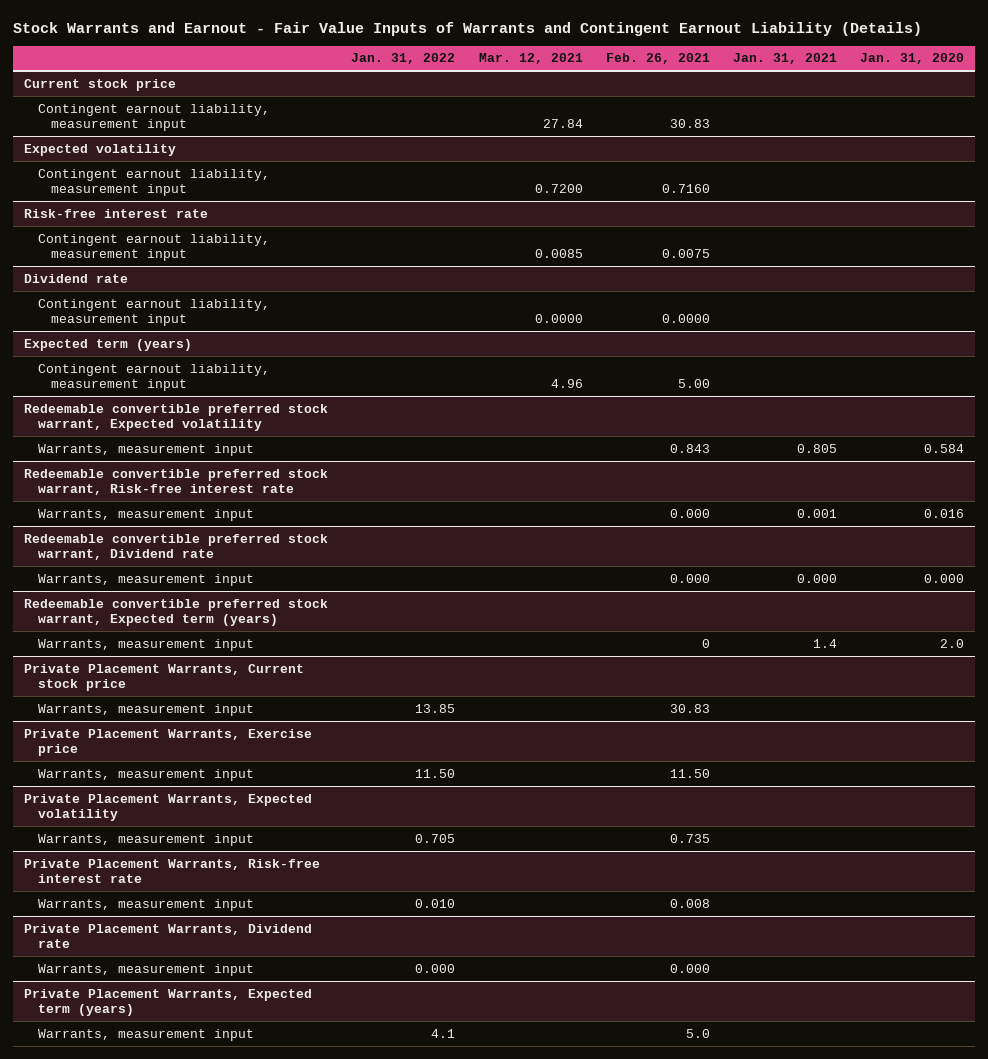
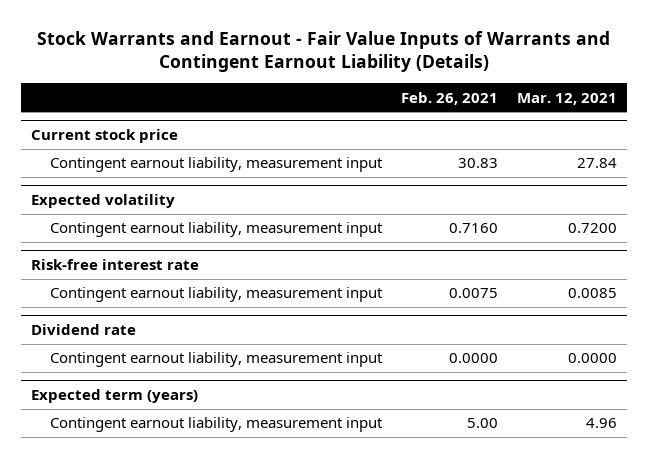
[351,53,456,65] Jan. 31, 2022 -> none
[732,53,837,65] Jan. 31, 2021 -> none
[859,53,964,65] Jan. 31, 2020 -> none
[24,403,329,432] Redeemable convertible preferred stock warrant, Expected volatility -> none
[37,443,254,456] Warrants, measurement input -> none
[24,468,329,496] Redeemable convertible preferred stock warrant, Risk-free interest rate -> none
[37,508,254,521] Warrants, measurement input -> none
[24,533,329,561] Redeemable convertible preferred stock warrant, Dividend rate -> none
[37,573,254,586] Warrants, measurement input -> none
[24,598,329,627] Redeemable convertible preferred stock warrant, Expected term (years) -> none
[37,638,254,651] Warrants, measurement input -> none
[24,663,305,692] Private Placement Warrants, Current stock price -> none
[37,703,254,716] Warrants, measurement input -> none
[24,728,313,757] Private Placement Warrants, Exercise price -> none
[37,768,254,781] Warrants, measurement input -> none
[24,793,313,822] Private Placement Warrants, Expected volatility -> none
[37,833,254,846] Warrants, measurement input -> none
[24,858,321,884] Private Placement Warrants, Risk-free interest rate -> none
[37,898,254,911] Warrants, measurement input -> none
[24,923,313,949] Private Placement Warrants, Dividend rate -> none
[37,963,254,976] Warrants, measurement input -> none
[24,988,313,1017] Private Placement Warrants, Expected term (years) -> none
[37,1028,254,1041] Warrants, measurement input -> none

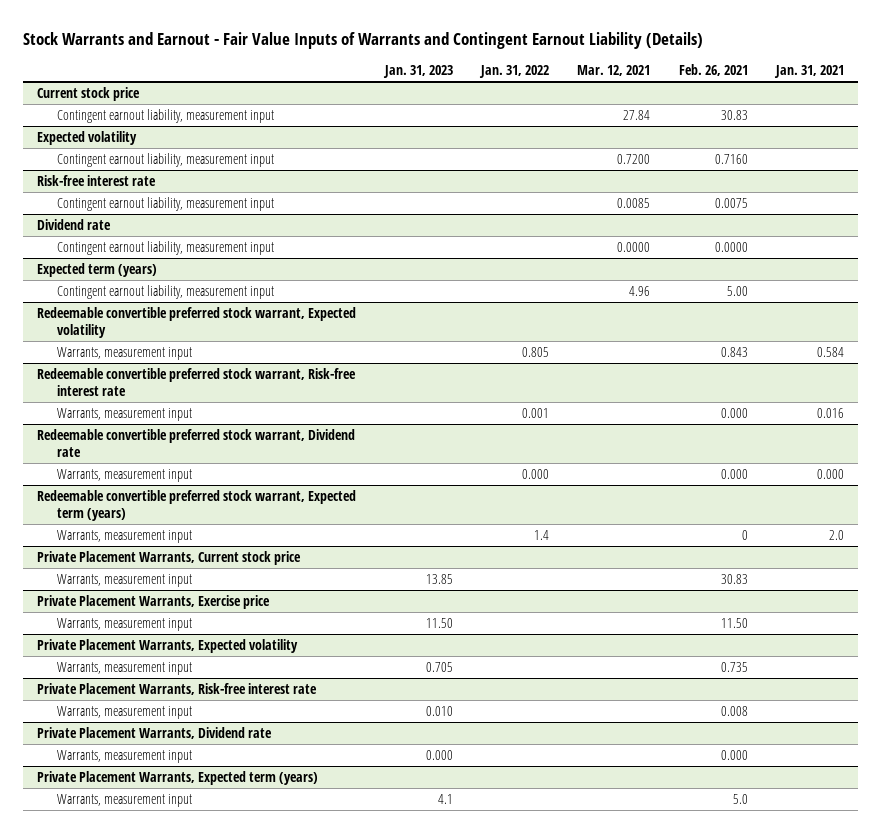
none -> [382,65,453,79] Jan. 31, 2023
none -> [479,65,550,79] Jan. 31, 2022
none -> [774,65,845,79] Jan. 31, 2021
none -> [37,307,357,339] Redeemable convertible preferred stock warrant, Expected volatility
none -> [57,347,193,361] Warrants, measurement input
none -> [37,368,357,397] Redeemable convertible preferred stock warrant, Risk-free interest rate
none -> [57,408,193,422] Warrants, measurement input
none -> [37,429,356,458] Redeemable convertible preferred stock warrant, Dividend rate
none -> [57,469,193,483] Warrants, measurement input
none -> [37,490,357,522] Redeemable convertible preferred stock warrant, Expected term (years)
none -> [57,530,193,544] Warrants, measurement input
none -> [37,551,302,566] Private Placement Warrants, Current stock price
none -> [57,574,193,588] Warrants, measurement input
none -> [37,595,271,610] Private Placement Warrants, Exercise price
none -> [57,618,193,632] Warrants, measurement input
none -> [37,639,299,654] Private Placement Warrants, Expected volatility
none -> [57,662,193,676] Warrants, measurement input
none -> [37,683,318,696] Private Placement Warrants, Risk-free interest rate
none -> [57,706,193,720] Warrants, measurement input
none -> [37,727,273,740] Private Placement Warrants, Dividend rate
none -> [57,750,193,764] Warrants, measurement input
none -> [37,771,319,786] Private Placement Warrants, Expected term (years)
none -> [57,794,193,808] Warrants, measurement input

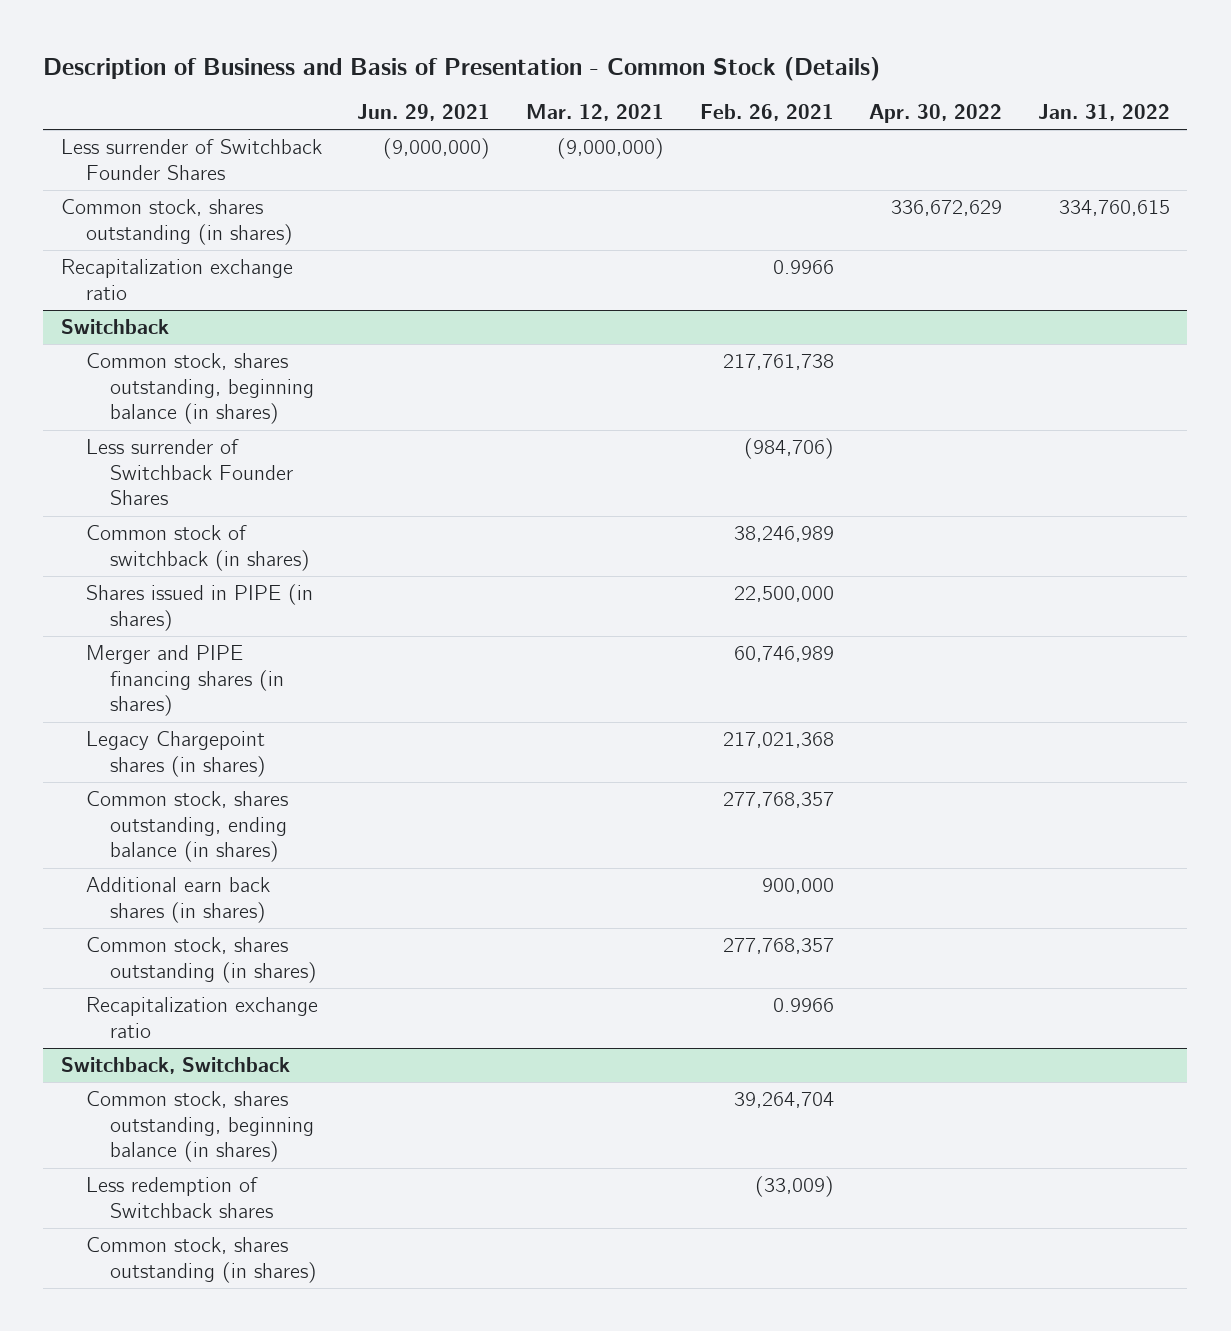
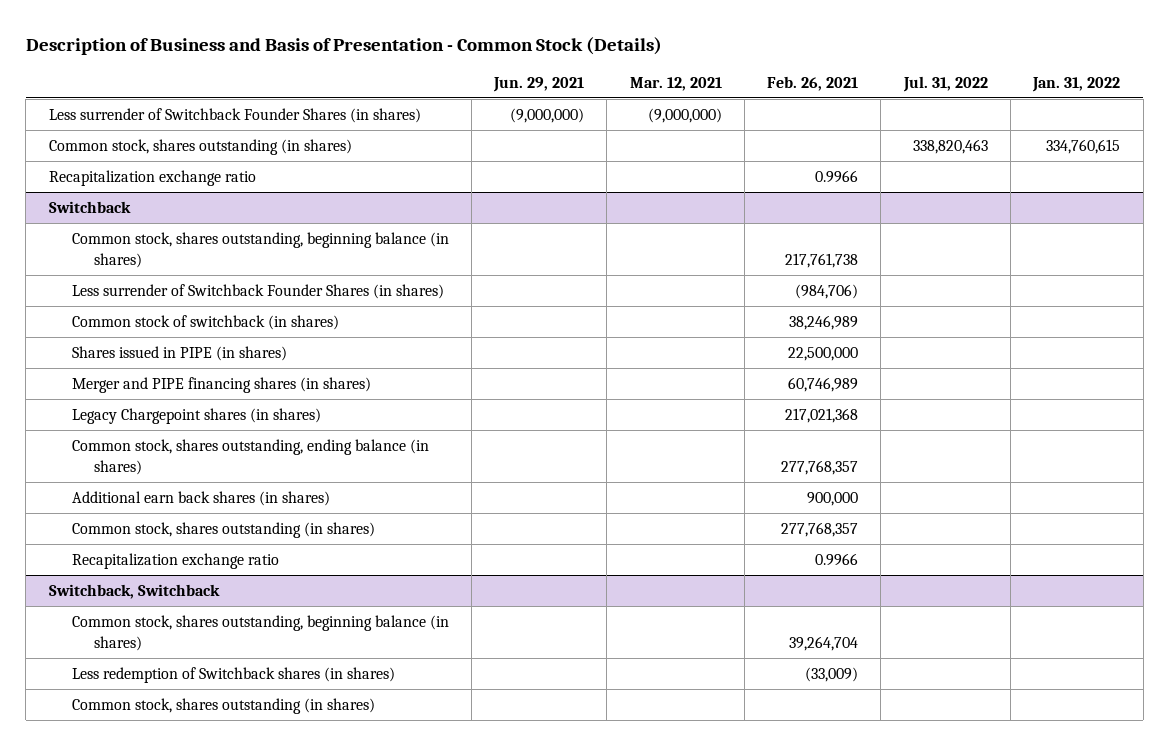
[869,104,1003,124] Apr. 30, 2022 -> none
none -> [902,75,988,92] Jul. 31, 2022
[60,139,322,180] Less surrender of Switchback Founder Shares -> [48,108,421,124] Less surrender of Switchback Founder Shares (in shares)
[85,439,294,506] Less surrender of Switchback Founder Shares -> [71,284,444,300] Less surrender of Switchback Founder Shares (in shares)
[85,1177,274,1218] Less redemption of Switchback shares -> [71,667,395,684] Less redemption of Switchback shares (in shares)

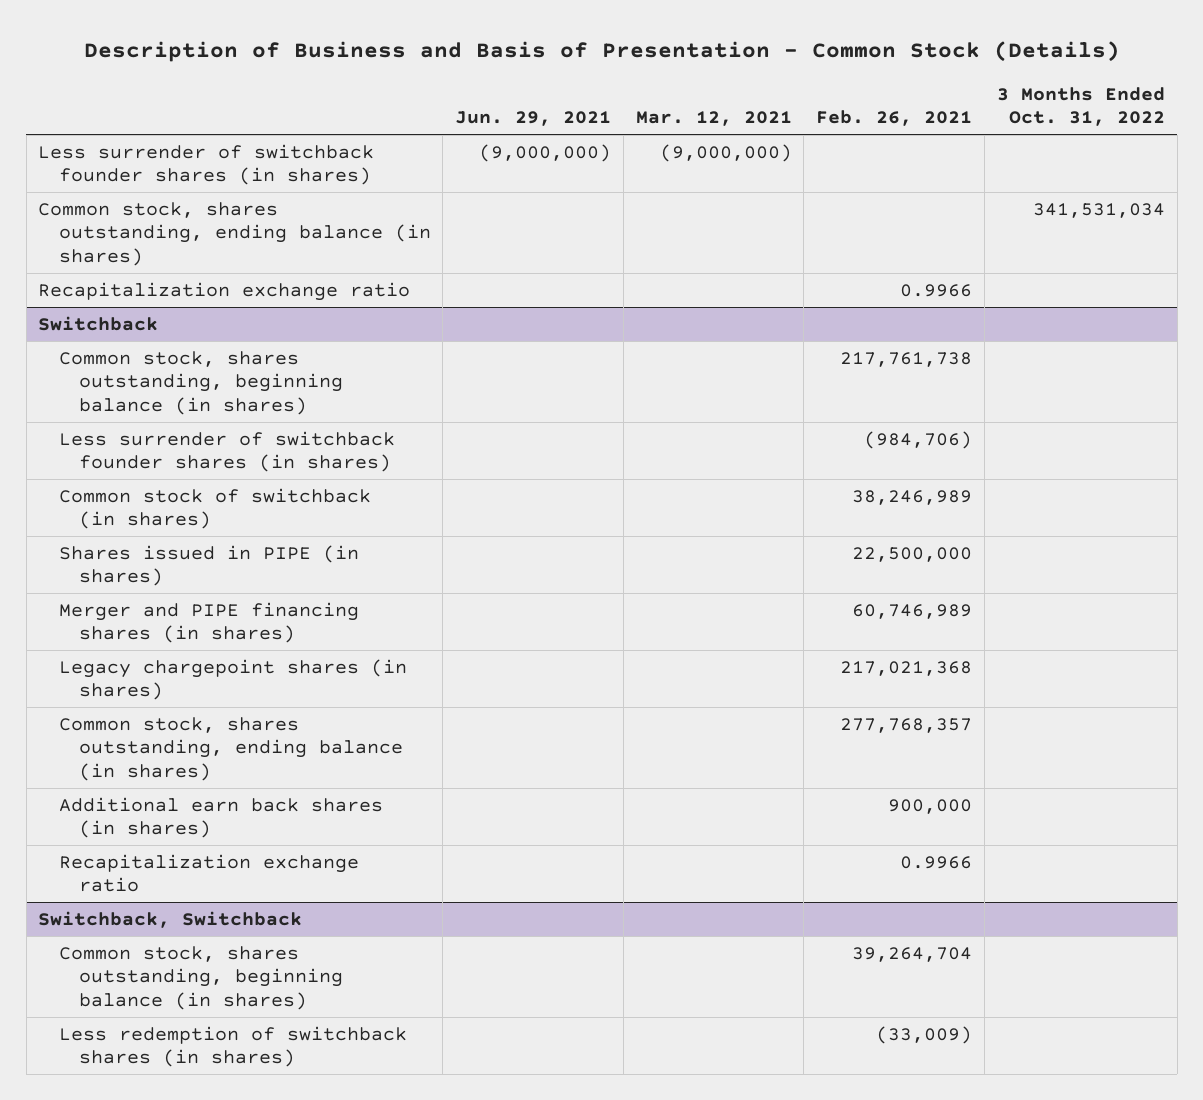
[902,75,988,92] Jul. 31, 2022 -> none
[1032,76,1121,92] Jan. 31, 2022 -> none
none -> [996,86,1165,127] 3 Months Ended Oct. 31, 2022
[48,108,421,124] Less surrender of Switchback Founder Shares (in shares) -> [38,143,375,186] Less surrender of switchback founder shares (in shares)
[48,139,352,156] Common stock, shares outstanding (in shares) -> [38,201,431,266] Common stock, shares outstanding, ending balance (in shares)
[71,284,444,300] Less surrender of Switchback Founder Shares (in shares) -> [58,430,395,473] Less surrender of switchback founder shares (in shares)
[71,408,321,425] Legacy Chargepoint shares (in shares) -> [58,658,407,701] Legacy chargepoint shares (in shares)
[71,522,375,539] Common stock, shares outstanding (in shares) -> none
[71,698,375,715] Common stock, shares outstanding (in shares) -> none
[71,667,395,684] Less redemption of Switchback shares (in shares) -> [58,1025,407,1068] Less redemption of switchback shares (in shares)

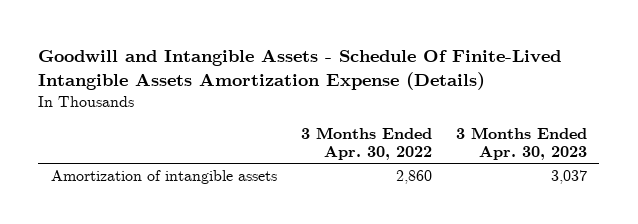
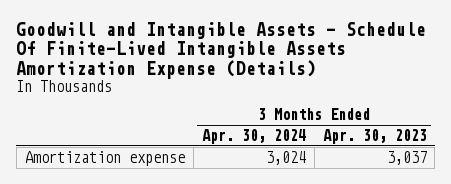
[300,126,432,161] 3 Months Ended Apr. 30, 2022 -> none
none -> [201,129,306,145] Apr. 30, 2024
[50,169,277,184] Amortization of intangible assets -> [24,151,185,167] Amortization expense

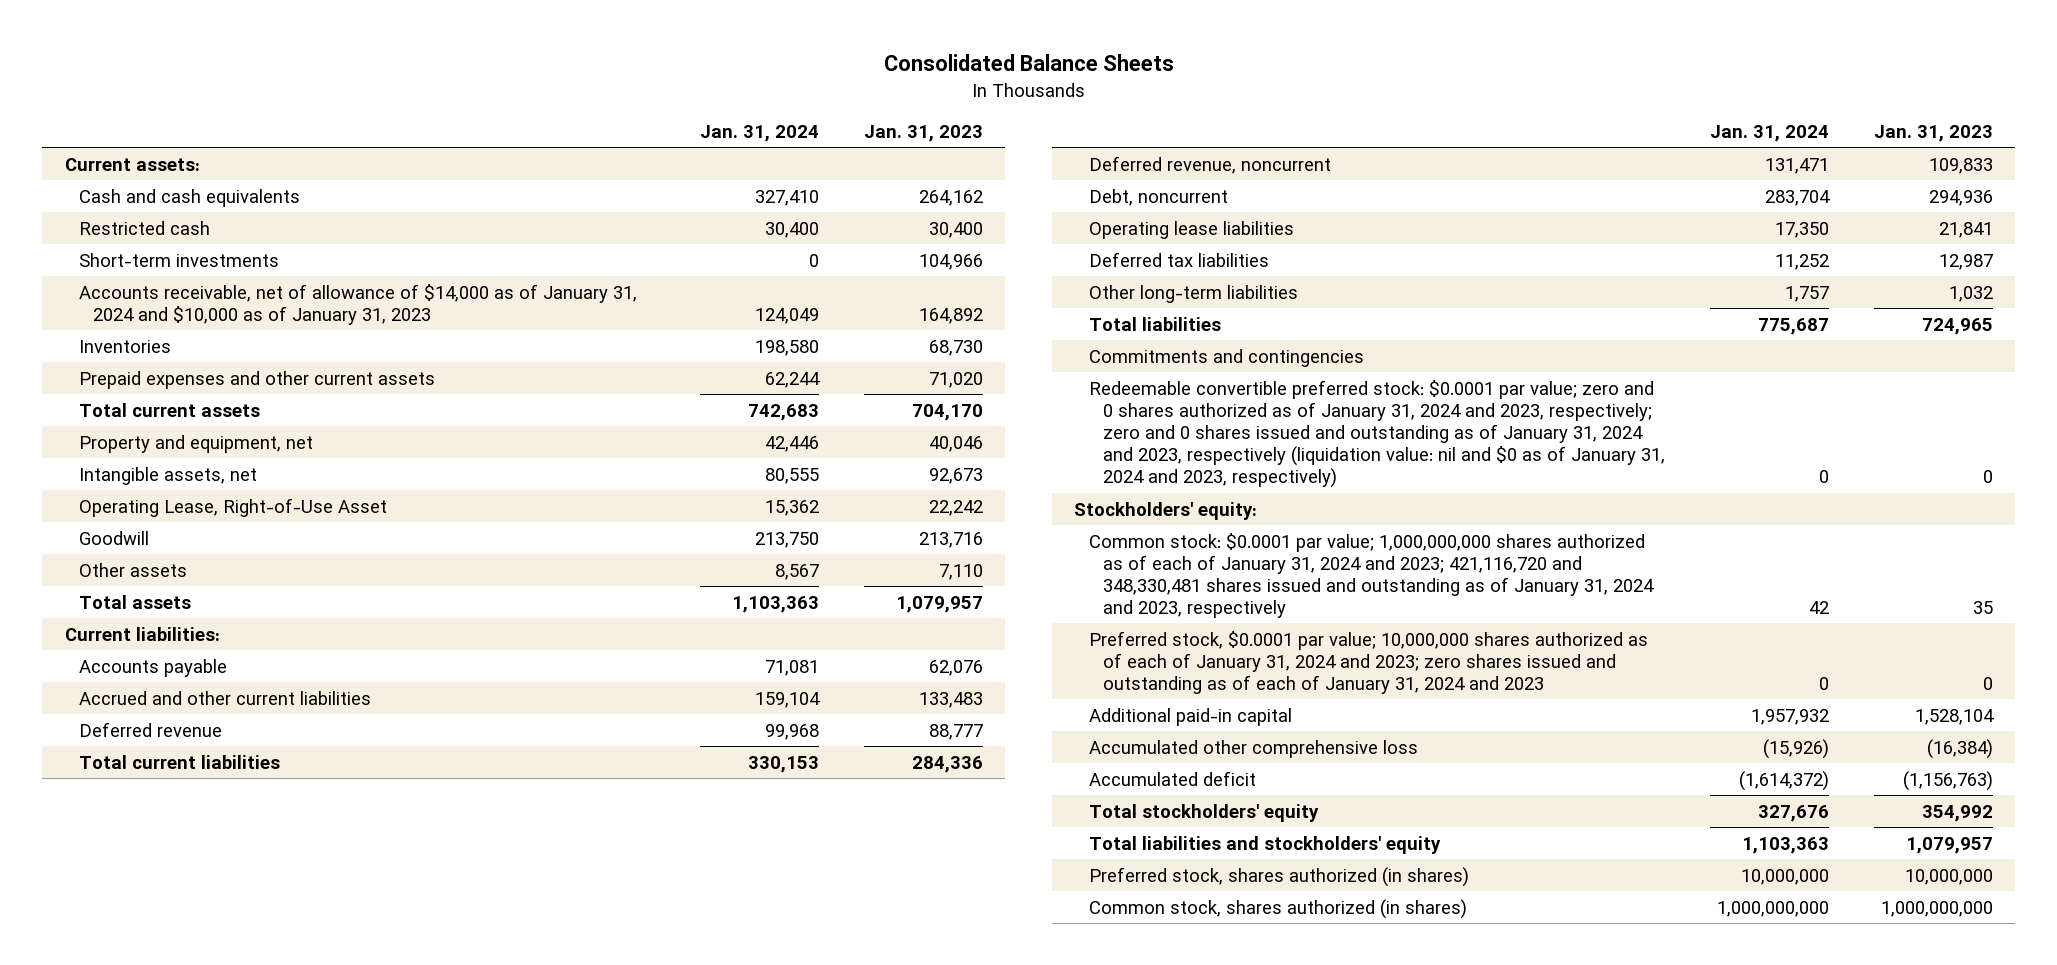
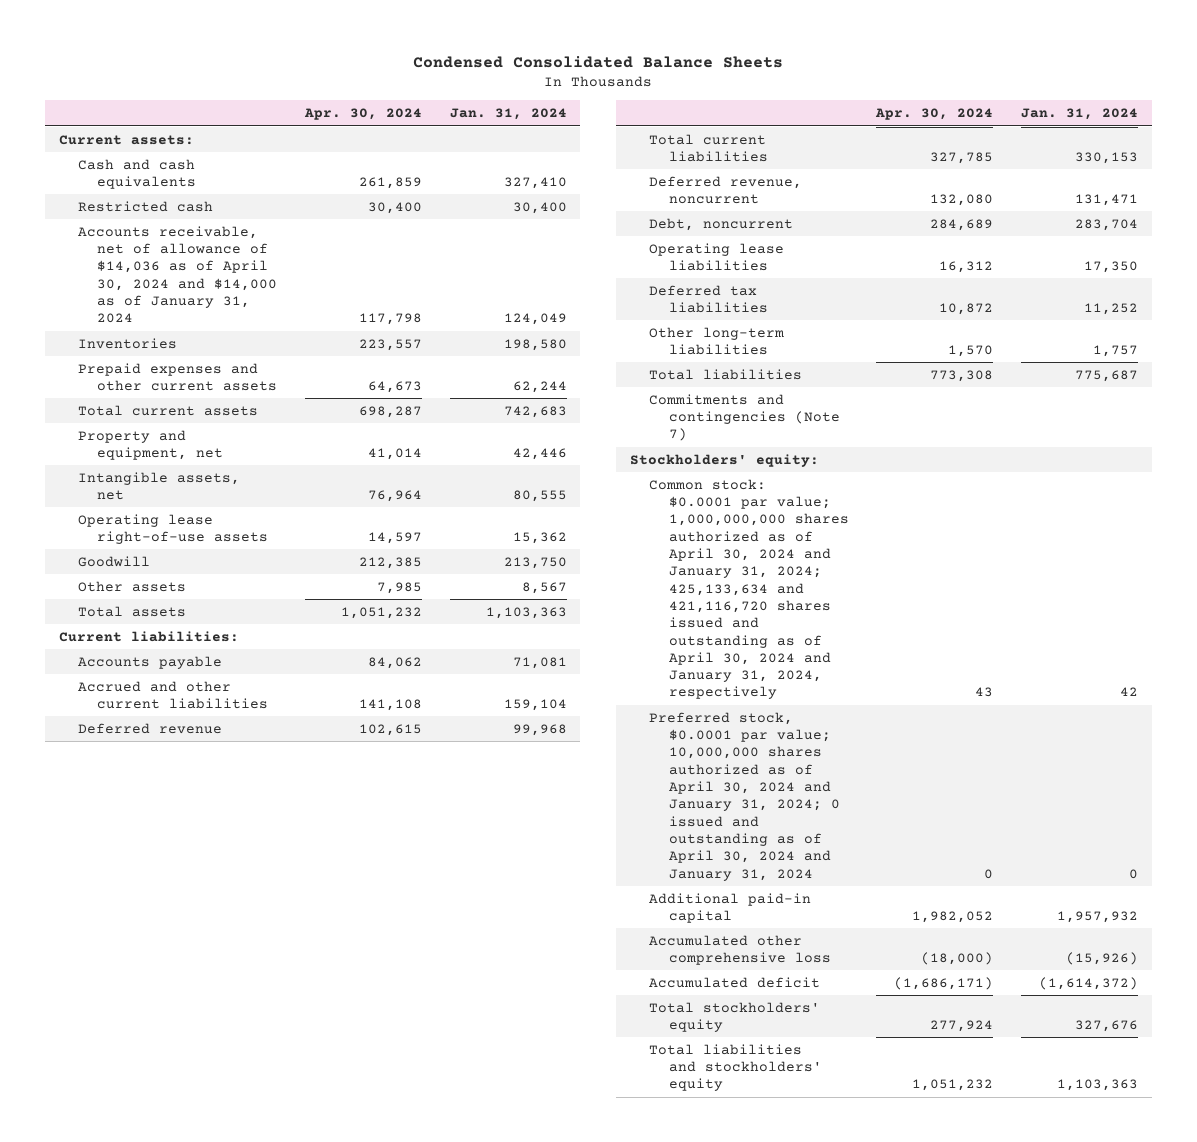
[883,54,1174,72] Consolidated Balance Sheets -> [413,55,784,68] Condensed Consolidated Balance Sheets
[863,124,983,142] Jan. 31, 2023 -> none
none -> [303,108,422,121] Apr. 30, 2024
[79,252,280,267] Short-term investments -> none
[79,283,638,325] Accounts receivable, net of allowance of $14,000 as of January 31, 2024 and $10,000 as of January 31, 2023 -> [77,225,278,324] Accounts receivable, net of allowance of $14,036 as of April 30, 2024 and $14,000 as of January 31, 2024
[79,497,388,517] Operating Lease, Right-of-Use Asset -> [77,513,269,545] Operating lease right-of-use assets
[1088,379,1666,489] Redeemable convertible preferred stock: $0.0001 par value; zero and 0 shares authorized as of January 31, 2024 and 2023, respectively; zero and 0 shares issued and outstanding as of January 31, 2024 and 2023, respectively (liquidation value: nil and $0 as of January 31, 2024 and 2023, respectively) -> none
[1088,348,1364,367] Commitments and contingencies -> [649,393,840,442] Commitments and contingencies (Note 7)
[1088,532,1655,619] Common stock: $0.0001 par value; 1,000,000,000 shares authorized as of each of January 31, 2024 and 2023; 421,116,720 and 348,330,481 shares issued and outstanding as of January 31, 2024 and 2023, respectively -> [649,478,849,700] Common stock: $0.0001 par value; 1,000,000,000 shares authorized as of April 30, 2024 and January 31, 2024; 425,133,634 and 421,116,720 shares issued and outstanding as of April 30, 2024 and January 31, 2024, respectively
[1088,630,1648,694] Preferred stock, $0.0001 par value; 10,000,000 shares authorized as of each of January 31, 2024 and 2023; zero shares issued and outstanding as of each of January 31, 2024 and 2023 -> [649,711,840,881] Preferred stock, $0.0001 par value; 10,000,000 shares authorized as of April 30, 2024 and January 31, 2024; 0 issued and outstanding as of April 30, 2024 and January 31, 2024
[1088,866,1469,887] Preferred stock, shares authorized (in shares) -> none
[1088,898,1467,919] Common stock, shares authorized (in shares) -> none

